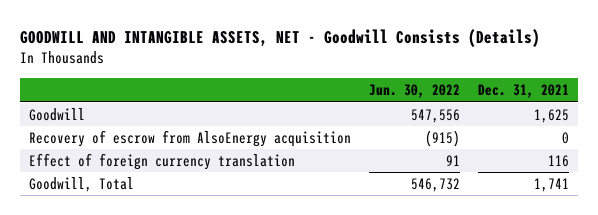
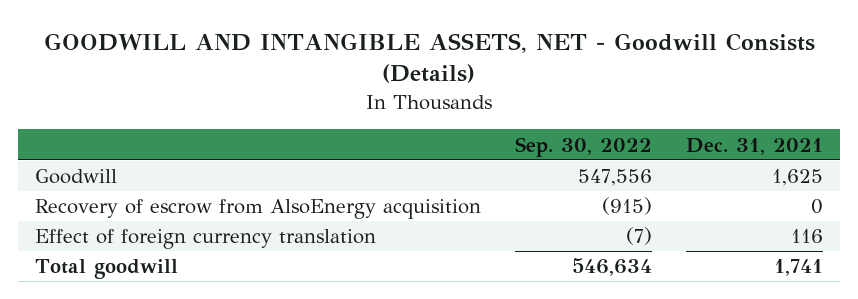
[368,84,460,99] Jun. 30, 2022 -> none
none -> [514,136,652,157] Sep. 30, 2022
[29,176,135,192] Goodwill, Total -> [34,259,178,280] Total goodwill

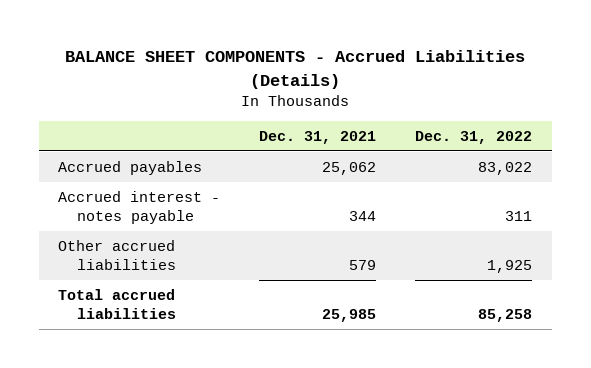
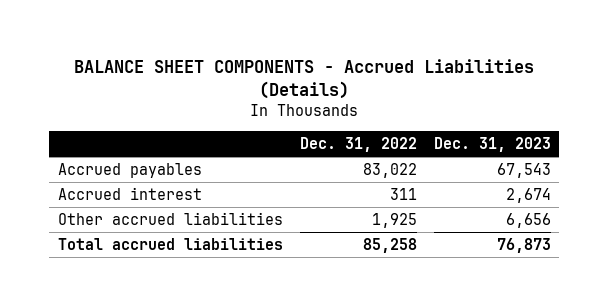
[259,130,377,144] Dec. 31, 2021 -> none
none -> [433,137,551,153] Dec. 31, 2023
[58,190,221,225] Accrued interest - notes payable -> [57,186,202,200] Accrued interest

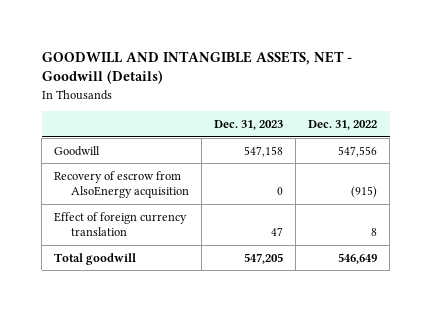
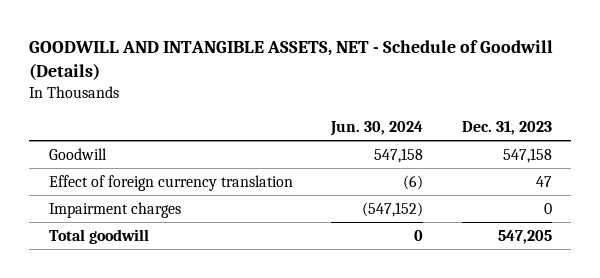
[41,50,352,85] GOODWILL AND INTANGIBLE ASSETS, NET - Goodwill (Details) -> [29,40,554,80] GOODWILL AND INTANGIBLE ASSETS, NET - Schedule of Goodwill (Details)
[308,120,378,131] Dec. 31, 2022 -> none
none -> [330,120,424,136] Jun. 30, 2024
[54,170,189,199] Recovery of escrow from AlsoEnergy acquisition -> none
none -> [48,201,181,218] Impairment charges

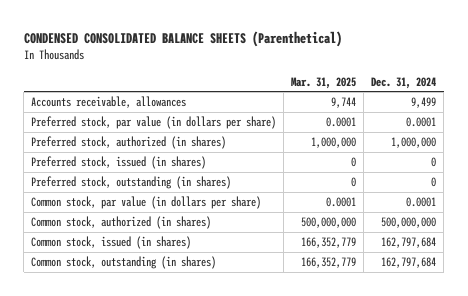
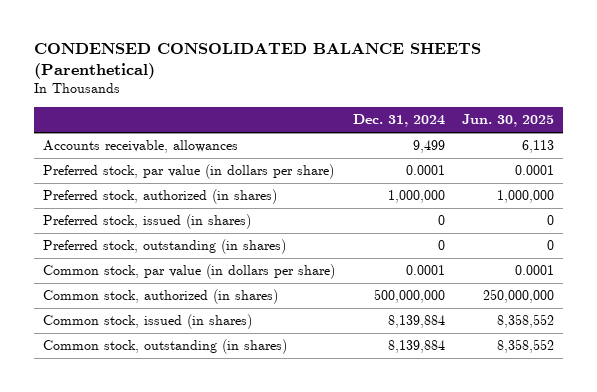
[291,76,357,89] Mar. 31, 2025 -> none
none -> [462,114,555,128] Jun. 30, 2025
[381,237,437,249] 162,797,684 -> [387,315,445,329] 8,139,884
[381,257,437,269] 162,797,684 -> [387,340,445,354] 8,139,884

